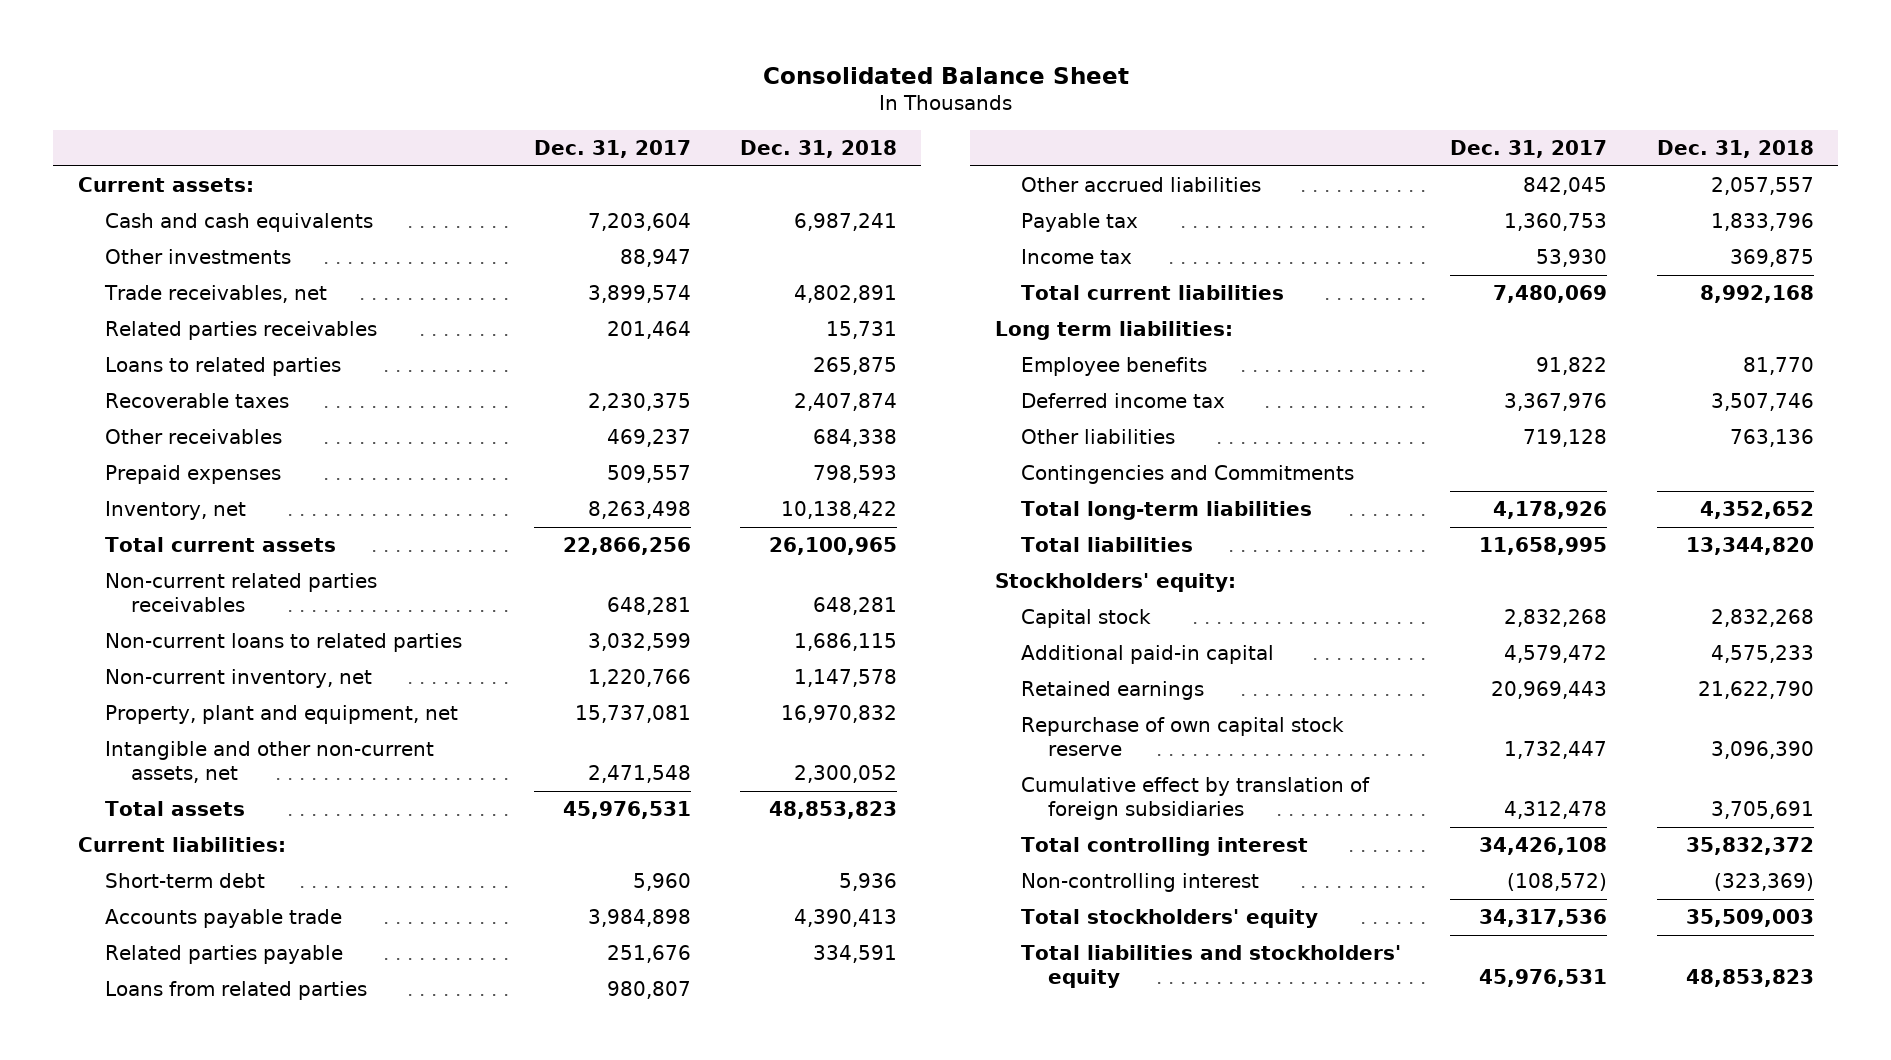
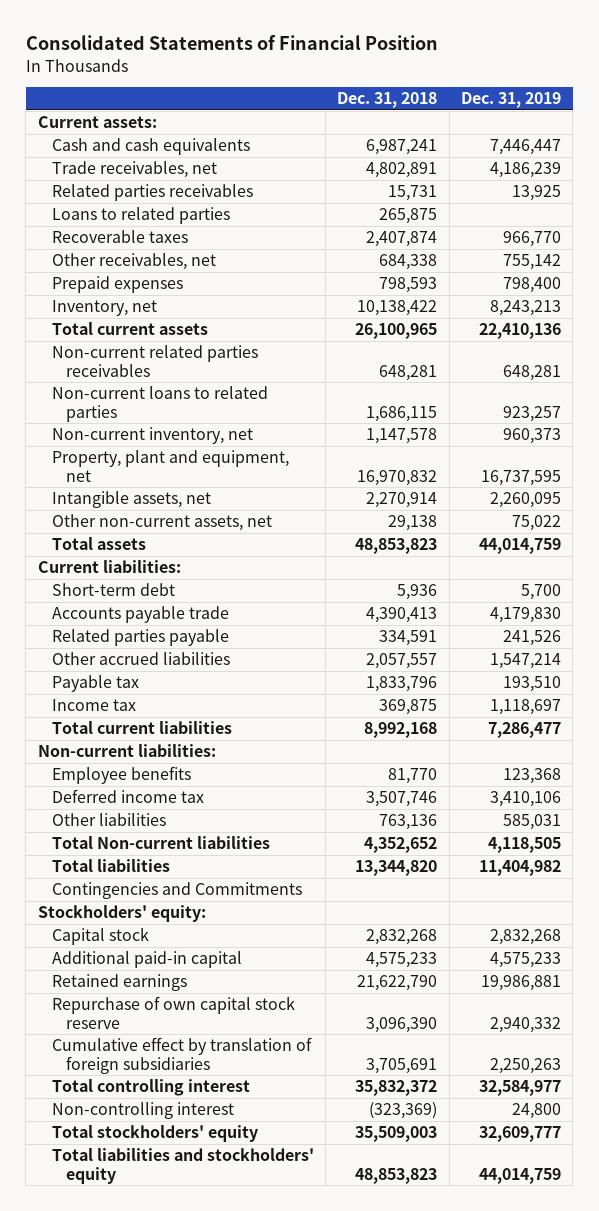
[762,66,1129,84] Consolidated Balance Sheet -> [25,35,438,51] Consolidated Statements of Financial Position
[533,140,691,159] Dec. 31, 2017 -> none
none -> [460,92,561,109] Dec. 31, 2019
[104,249,291,265] Other investments -> none
[104,429,282,445] Other receivables -> [51,253,216,271] Other receivables, net
[104,741,434,783] Intangible and other non-current assets, net -> [51,491,211,509] Intangible assets, net
[793,764,897,783] 2,300,052 -> [366,492,438,509] 2,270,914
none -> [51,514,272,532] Other non-current assets, net
[104,981,367,1001] Loans from related parties -> none
[994,321,1233,341] Long term liabilities: -> [37,744,216,758] Non-current liabilities:
[1021,501,1313,521] Total long-term liabilities -> [51,836,270,850] Total Non-current liabilities
[1021,465,1355,485] Contingencies and Commitments -> [51,882,302,900] Contingencies and Commitments

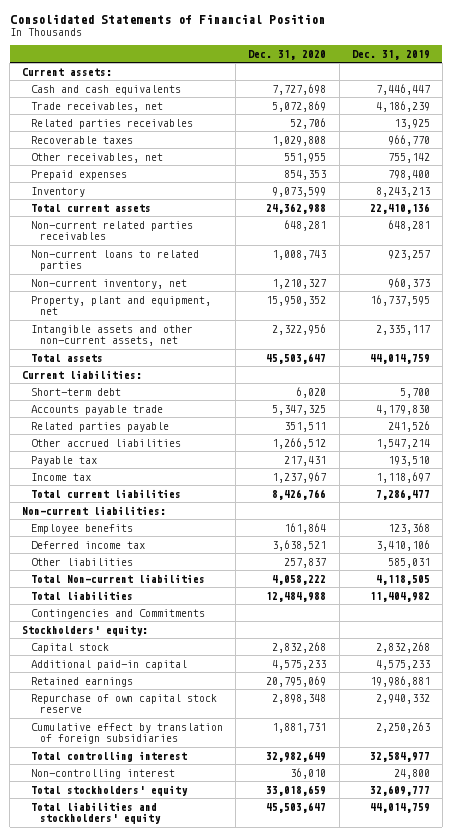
[337,92,438,109] Dec. 31, 2018 -> none
none -> [248,49,327,60] Dec. 31, 2020
[51,207,230,225] Loans to related parties -> none
[51,300,157,317] Inventory, net -> [31,186,86,197] Inventory
[51,514,272,532] Other non-current assets, net -> none
[51,491,211,509] Intangible assets, net -> [31,324,194,347] Intangible assets and other non-current assets, net
[489,492,561,509] 2,260,095 -> [375,324,430,335] 2,335,117

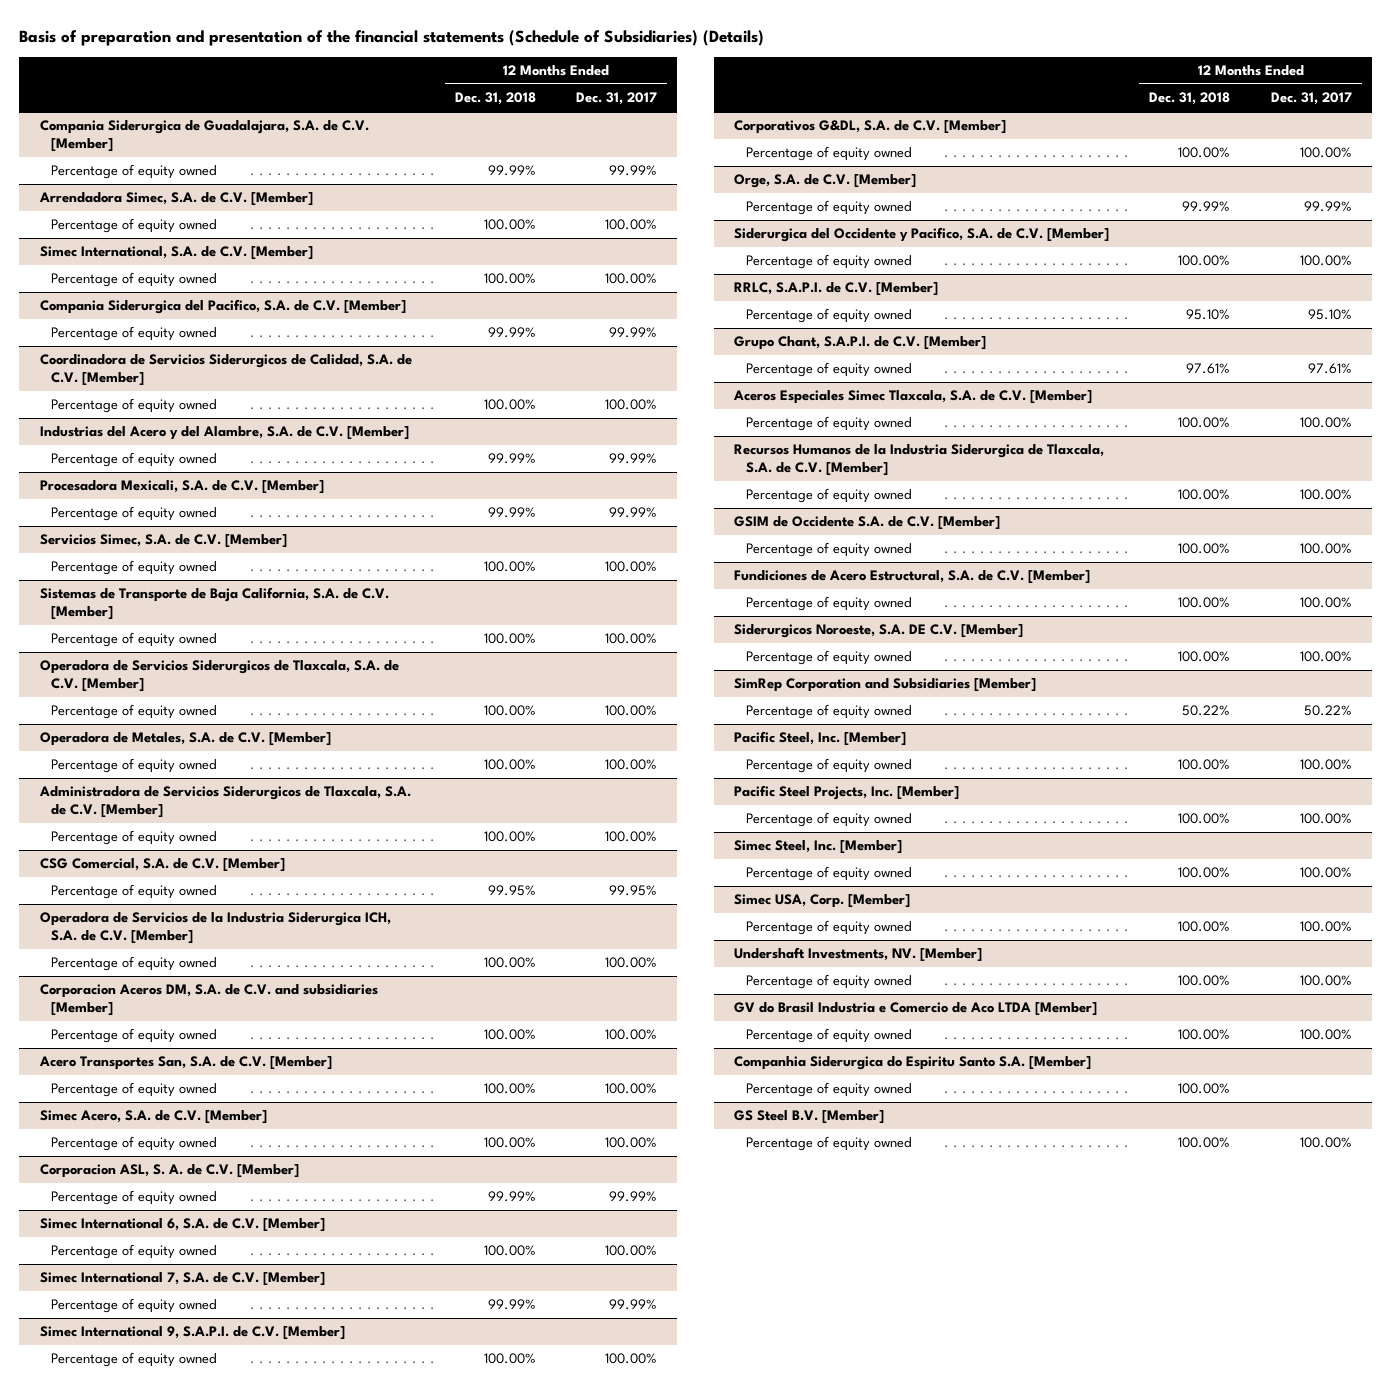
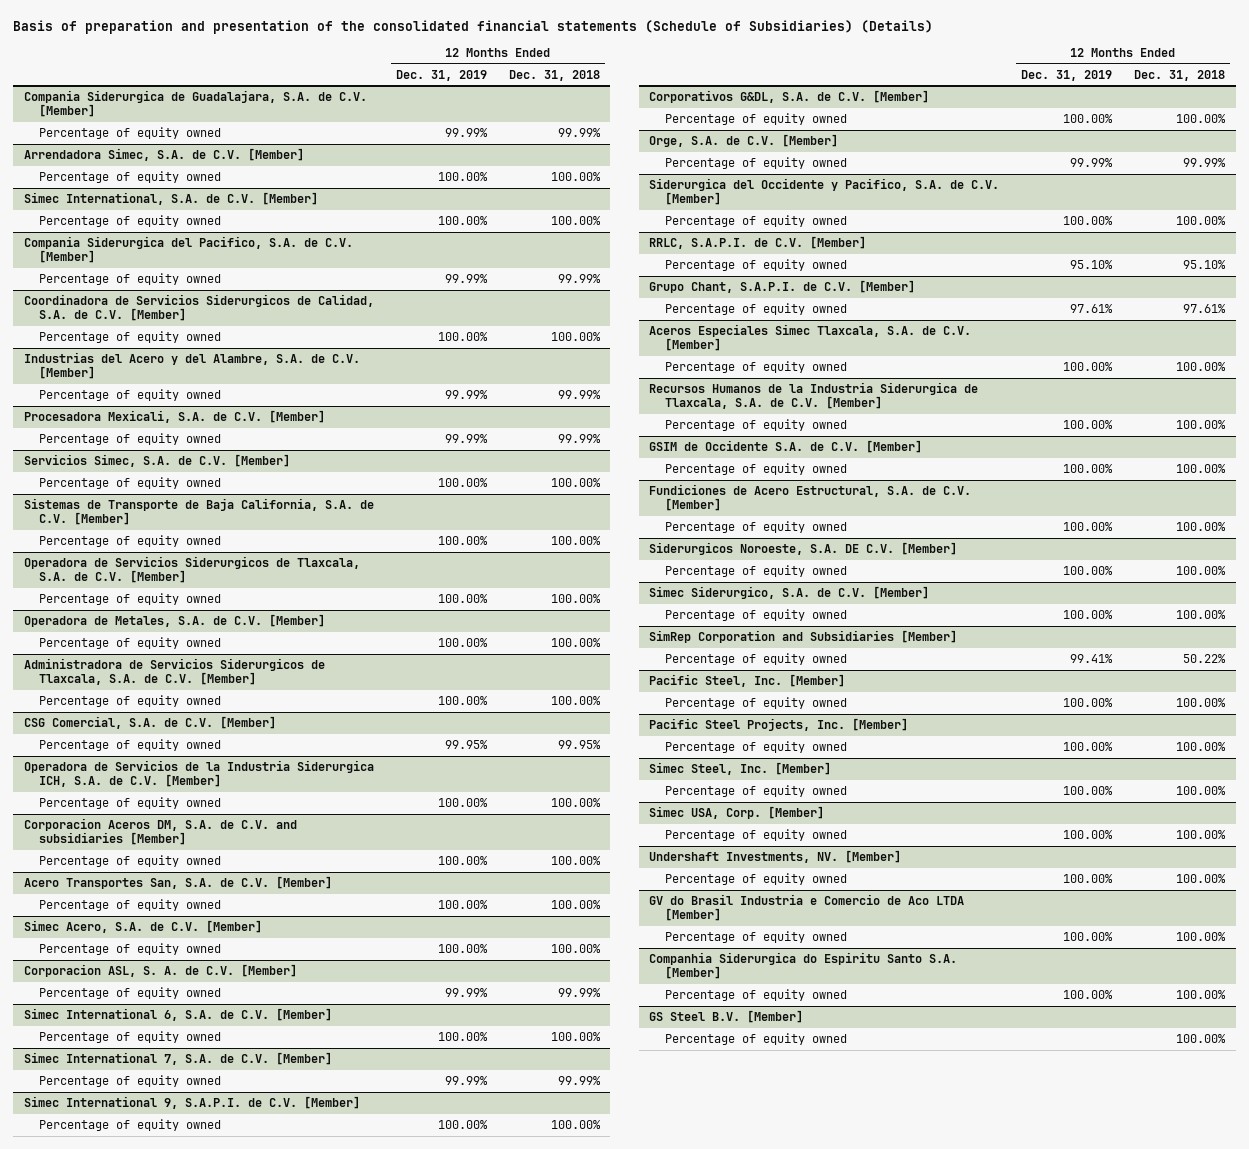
[19,30,765,47] Basis of preparation and presentation of the financial statements (Schedule of Subsidiaries) (Details) -> [13,19,934,34] Basis of preparation and presentation of the consolidated financial statements (Schedule of Subsidiaries) (Details)
[576,92,658,106] Dec. 31, 2017 -> none
none -> [395,69,487,81] Dec. 31, 2019
none -> [649,585,930,599] Simec Siderurgico, S.A. de C.V. [Member]
none -> [664,608,847,621] Percentage of equity owned

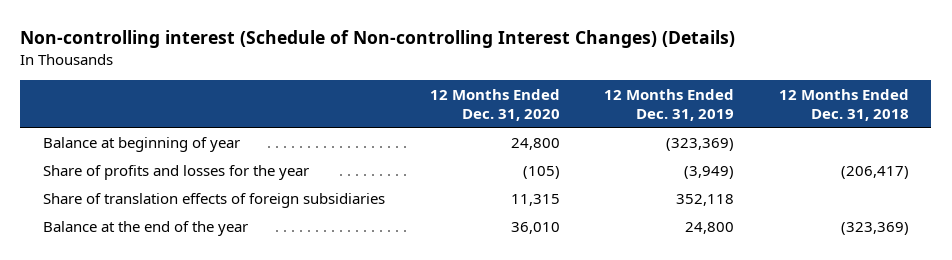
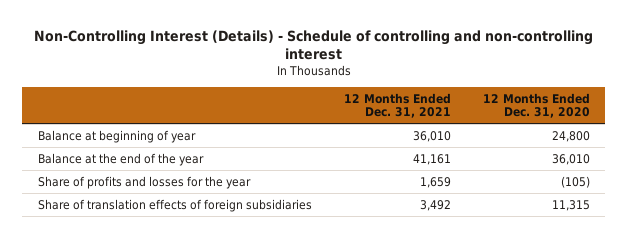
[20,30,736,49] Non-controlling interest (Schedule of Non-controlling Interest Changes) (Details) -> [33,29,593,61] Non-Controlling Interest (Details) - Schedule of controlling and non-controlling interest
[604,88,735,121] 12 Months Ended Dec. 31, 2019 -> none
[779,88,910,121] 12 Months Ended Dec. 31, 2018 -> none
none -> [343,92,451,119] 12 Months Ended Dec. 31, 2021
[42,220,248,236] Balance at the end of the year -> [38,152,205,166] Balance at the end of the year

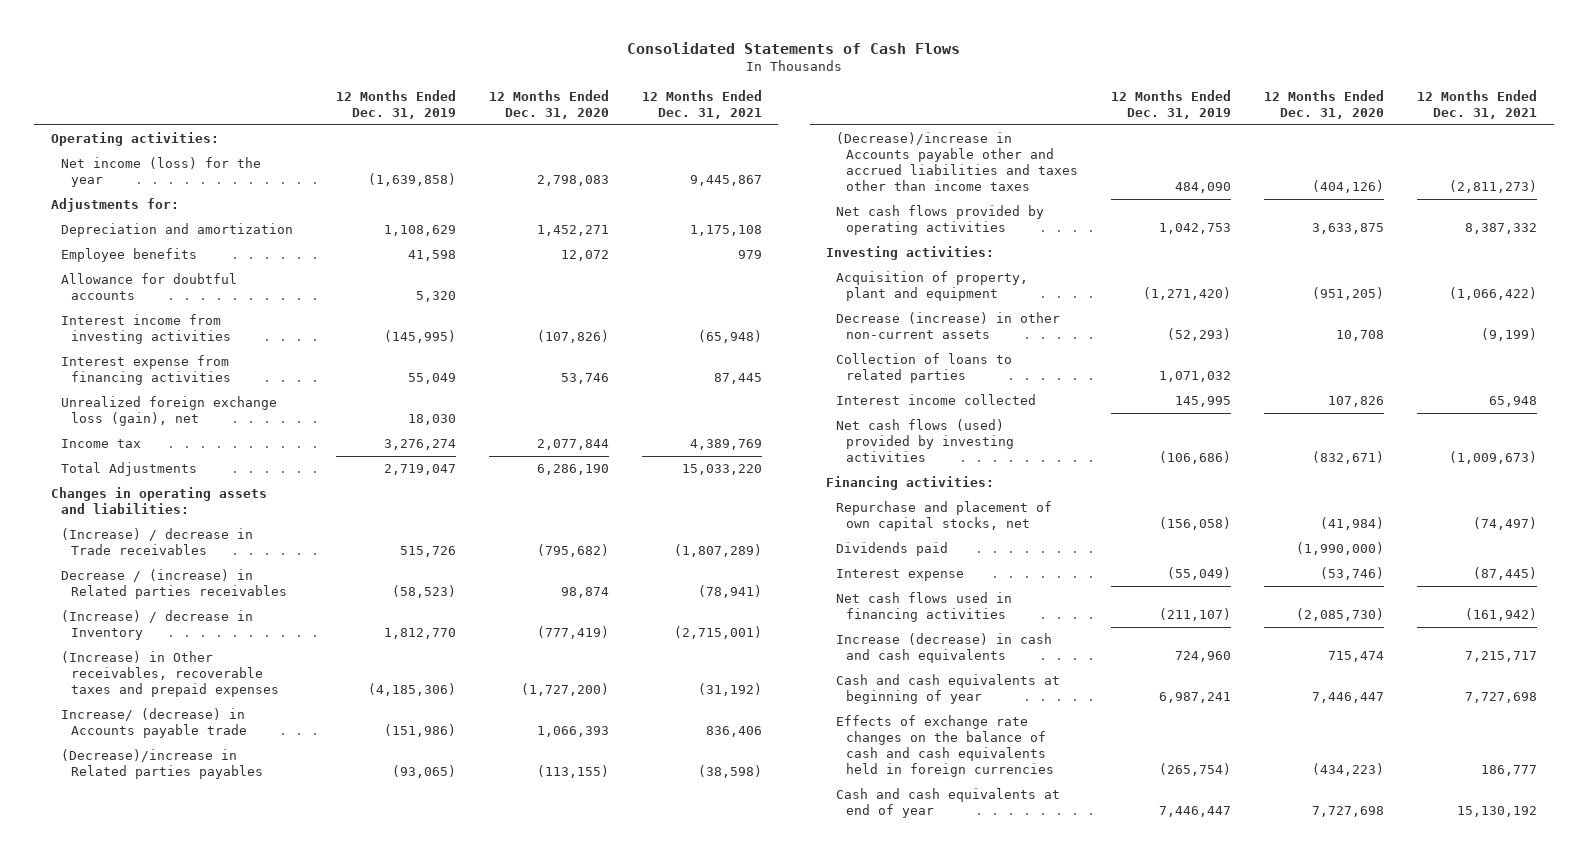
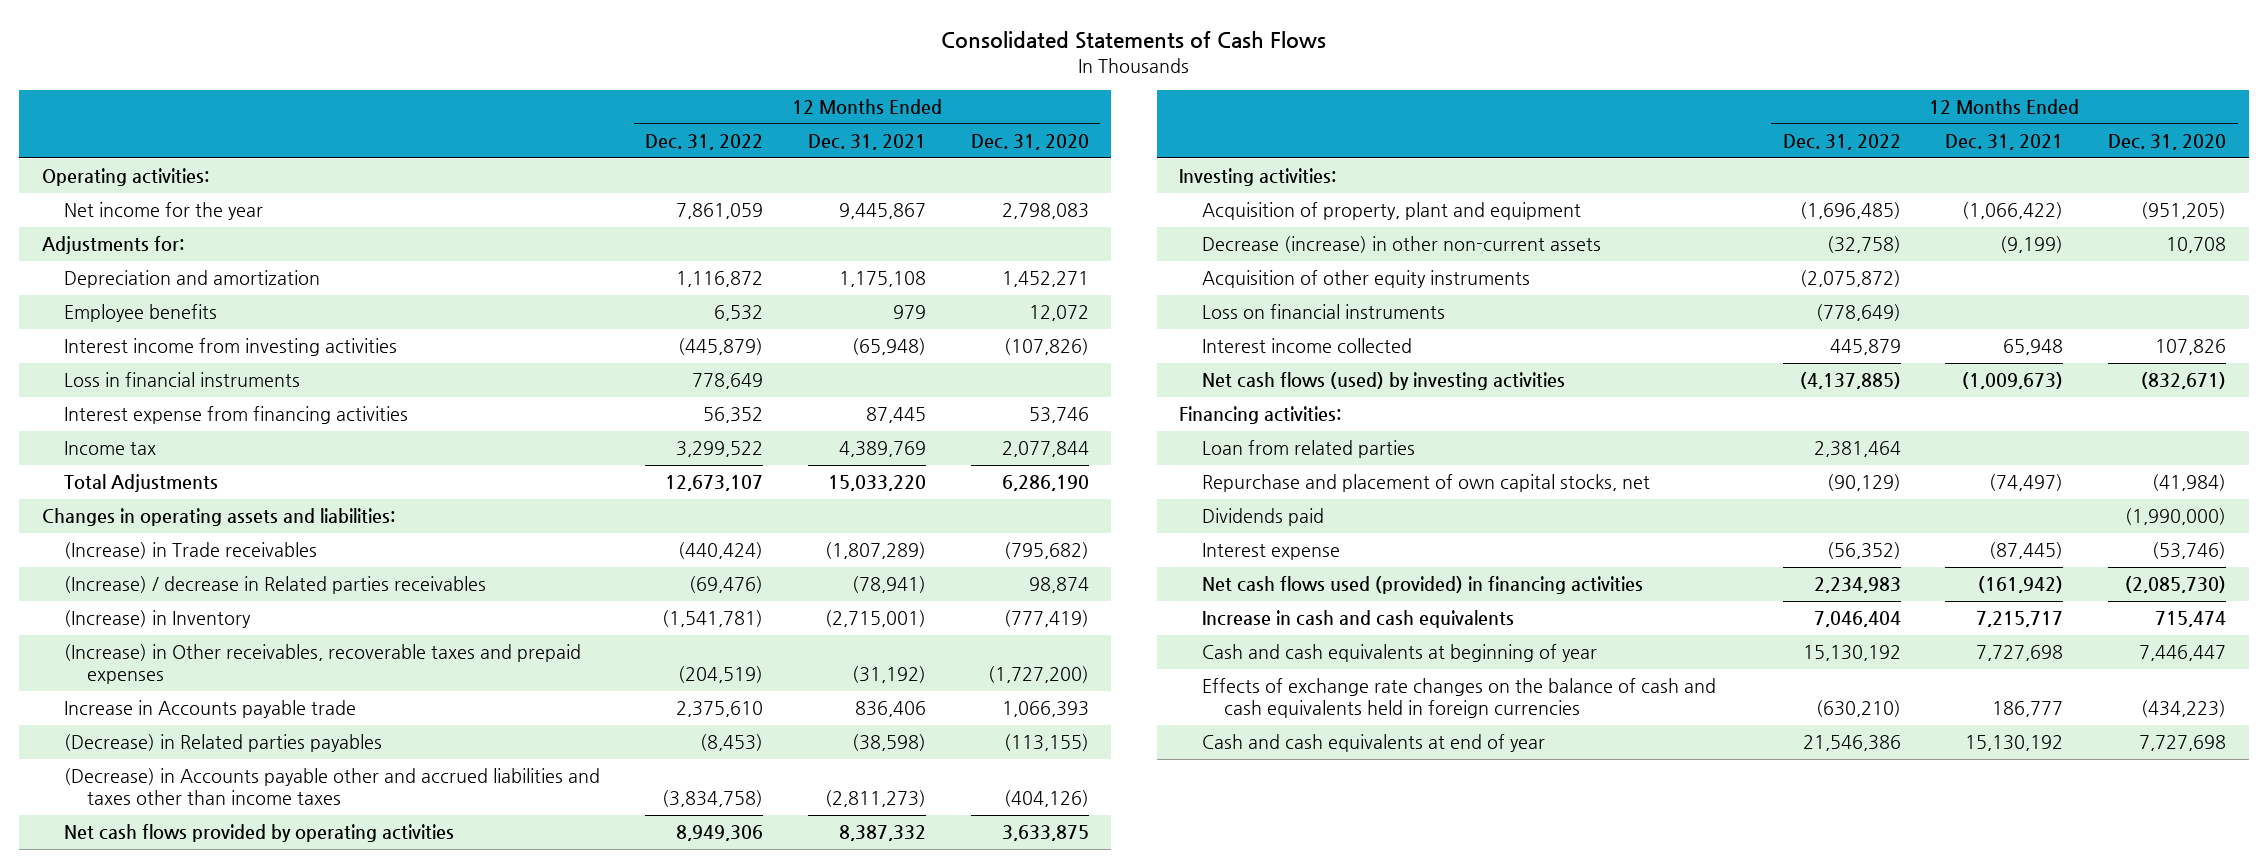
[335,89,456,119] 12 Months Ended Dec. 31, 2019 -> none
none -> [645,133,764,150] Dec. 31, 2022
[60,157,261,188] Net income (loss) for the year -> [64,202,264,221] Net income for the year
[60,273,237,301] Allowance for doubtful accounts -> none
none -> [64,372,301,388] Loss in financial instruments
[60,396,277,427] Unrealized foreign exchange loss (gain), net -> none
[60,528,253,556] (Increase) / decrease in Trade receivables -> [64,542,318,560] (Increase) in Trade receivables
[60,569,287,600] Decrease / (increase) in Related parties receivables -> [64,576,487,595] (Increase) / decrease in Related parties receivables
[60,610,253,641] (Increase) / decrease in Inventory -> [64,610,252,629] (Increase) in Inventory
[60,708,247,739] Increase/ (decrease) in Accounts payable trade -> [64,700,357,719] Increase in Accounts payable trade
[60,749,263,780] (Decrease)/increase in Related parties payables -> [64,734,383,753] (Decrease) in Related parties payables
[836,132,1079,192] (Decrease)/increase in Accounts payable other and accrued liabilities and taxes other than income taxes -> [64,768,601,805] (Decrease) in Accounts payable other and accrued liabilities and taxes other than income taxes
[836,353,1013,384] Collection of loans to related parties -> none
none -> [1201,270,1530,289] Acquisition of other equity instruments
none -> [1201,304,1445,320] Loss on financial instruments
[836,419,1015,463] Net cash flows (used) provided by investing activities -> [1201,372,1565,391] Net cash flows (used) by investing activities
none -> [1201,440,1415,459] Loan from related parties
[836,592,1013,623] Net cash flows used in financing activities -> [1201,576,1643,595] Net cash flows used (provided) in financing activities
[836,633,1053,664] Increase (decrease) in cash and cash equivalents -> [1201,610,1514,629] Increase in cash and cash equivalents

